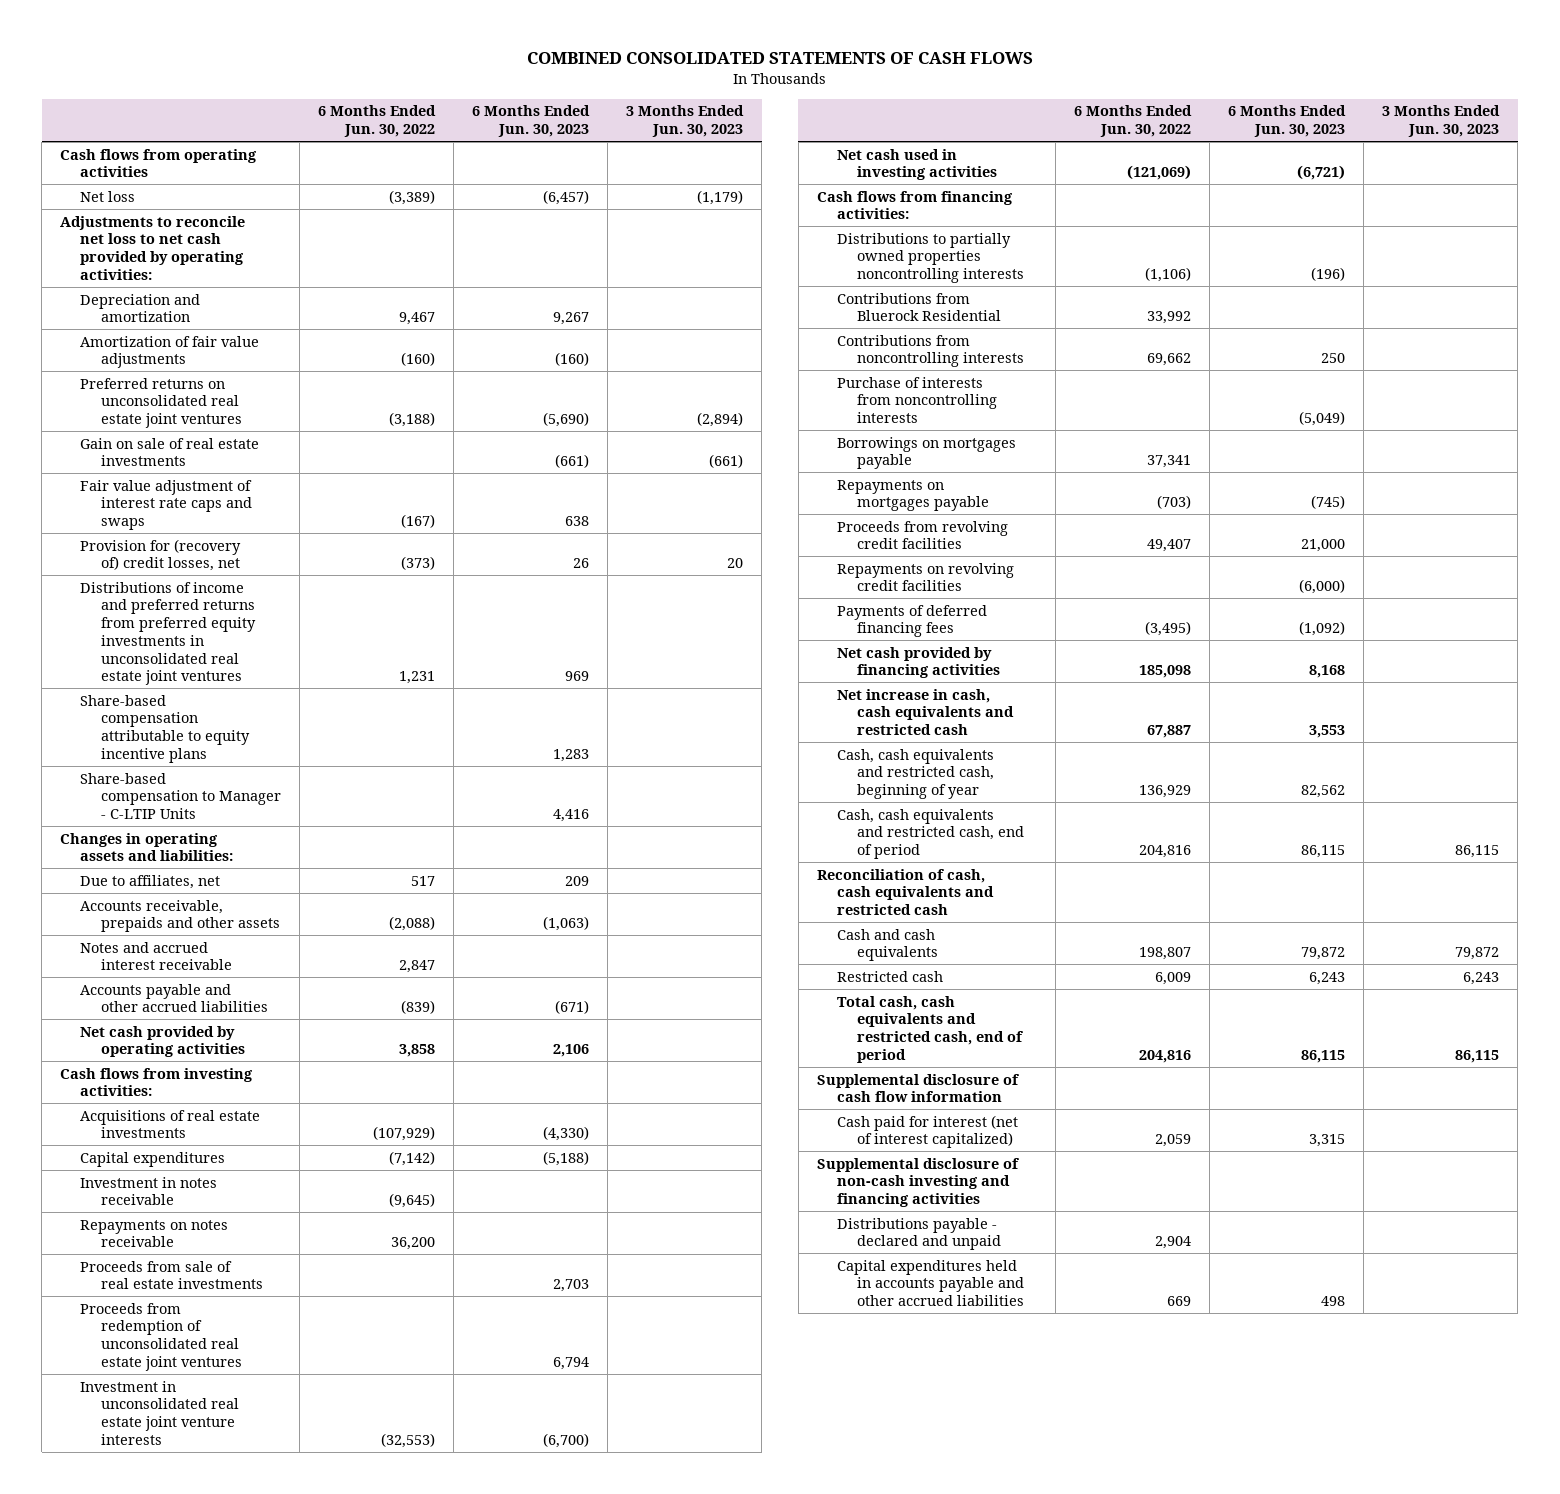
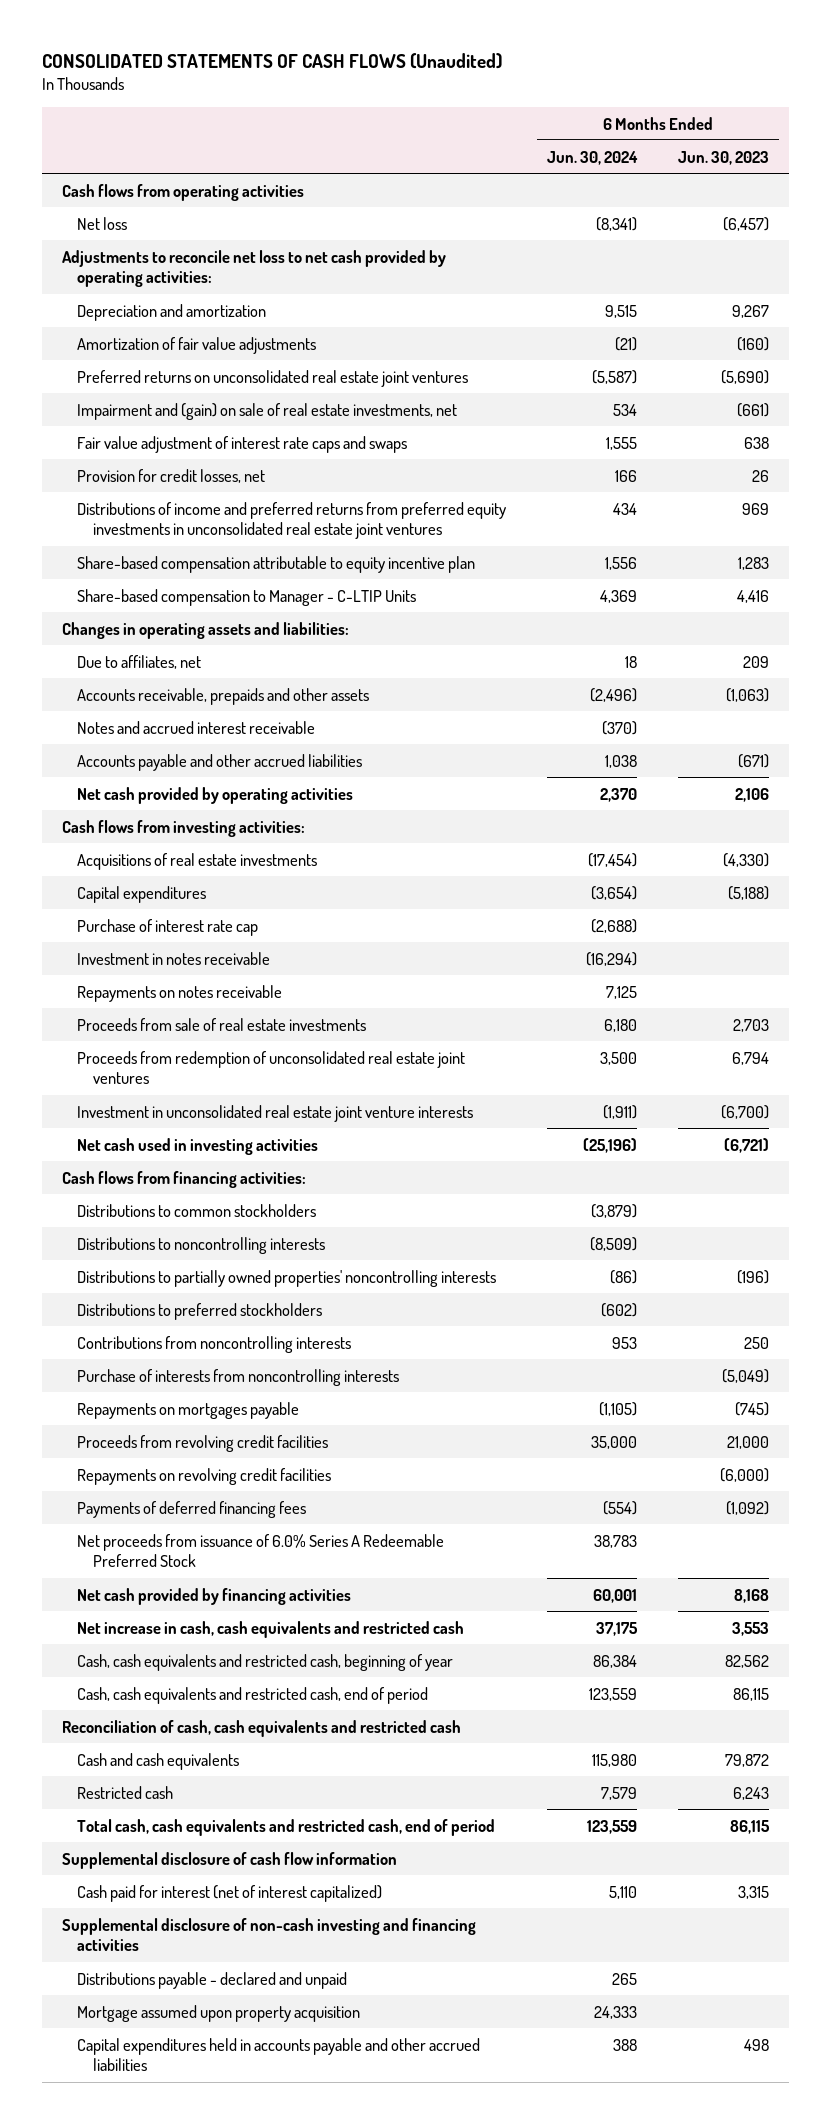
[526,52,1033,65] COMBINED CONSOLIDATED STATEMENTS OF CASH FLOWS -> [41,52,502,69] CONSOLIDATED STATEMENTS OF CASH FLOWS (Unaudited)
[317,105,436,138] 6 Months Ended Jun. 30, 2022 -> none
[625,105,744,138] 3 Months Ended Jun. 30, 2023 -> none
none -> [546,150,638,165] Jun. 30, 2024
[80,437,260,467] Gain on sale of real estate investments -> [77,402,458,420] Impairment and (gain) on sale of real estate investments, net
[80,538,242,572] Provision for (recovery of) credit losses, net -> [77,468,266,483] Provision for credit losses, net
[80,694,250,763] Share-based compensation attributable to equity incentive plans -> [77,555,476,573] Share-based compensation attributable to equity incentive plan
none -> [77,918,259,936] Purchase of interest rate cap
[836,292,1002,322] Contributions from Bluerock Residential -> none
none -> [77,1203,317,1217] Distributions to common stockholders
none -> [77,1236,326,1254] Distributions to noncontrolling interests
[836,232,1025,284] Distributions to partially owned properties noncontrolling interests -> [77,1269,497,1287] Distributions to partially owned properties' noncontrolling interests
none -> [77,1302,323,1320] Distributions to preferred stockholders
[836,436,1016,470] Borrowings on mortgages payable -> none
none -> [77,1533,445,1568] Net proceeds from issuance of 6.0% Series A Redeemable Preferred Stock
none -> [77,2004,361,2022] Mortgage assumed upon property acquisition

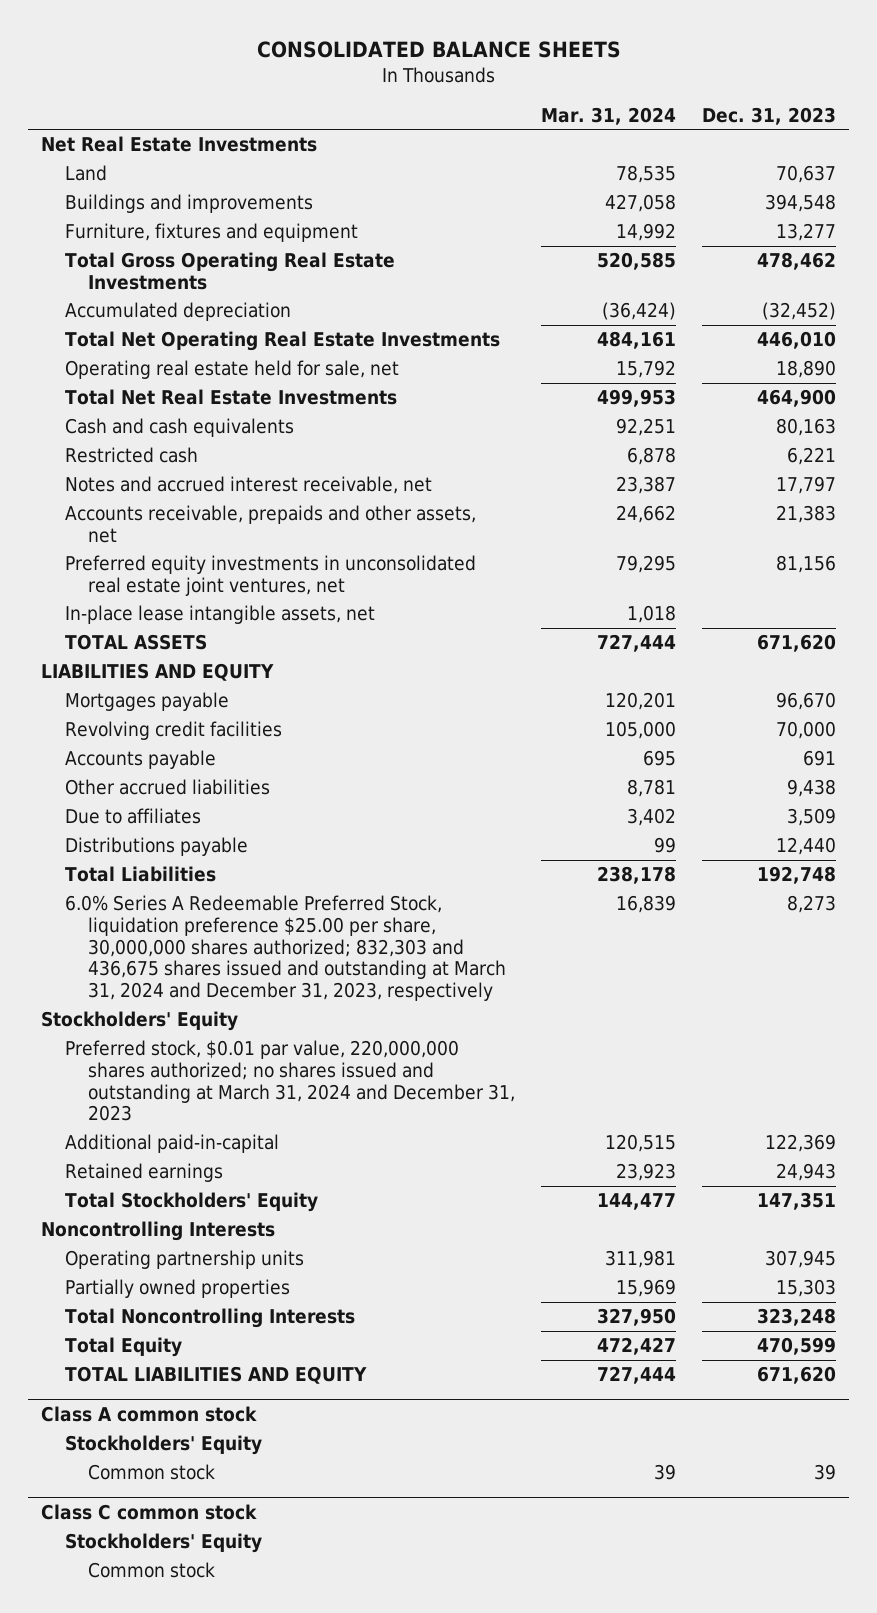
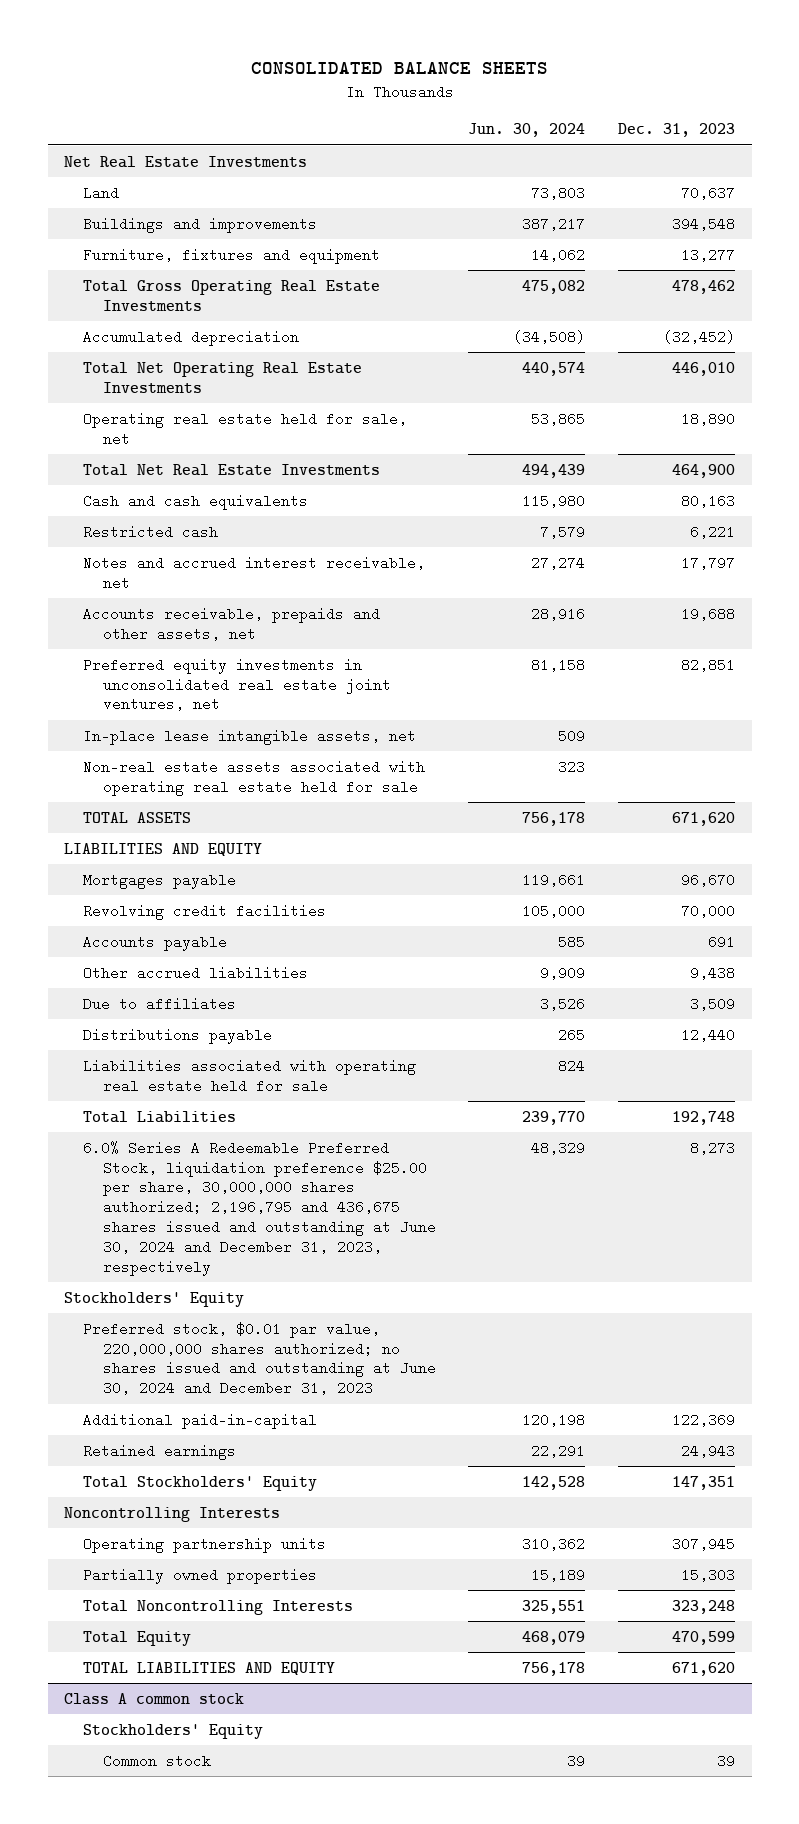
[540,106,676,125] Mar. 31, 2024 -> none
none -> [468,123,586,138] Jun. 30, 2024
[775,505,836,524] 21,383 -> [681,606,736,621] 19,688
[775,555,836,574] 81,156 -> [681,657,736,672] 82,851
none -> [83,759,426,796] Non-real estate assets associated with operating real estate held for sale
none -> [83,1058,417,1093] Liabilities associated with operating real estate held for sale
[64,895,506,1001] 6.0% Series A Redeemable Preferred Stock, liquidation preference $25.00 per share, 30,000,000 shares authorized; 832,303 and 436,675 shares issued and outstanding at March 31, 2024 and December 31, 2023, respectively -> [83,1140,436,1276] 6.0% Series A Redeemable Preferred Stock, liquidation preference $25.00 per share, 30,000,000 shares authorized; 2,196,795 and 436,675 shares issued and outstanding at June 30, 2024 and December 31, 2023, respectively
[64,1040,515,1122] Preferred stock, $0.01 par value, 220,000,000 shares authorized; no shares issued and outstanding at March 31, 2024 and December 31, 2023 -> [83,1321,436,1396] Preferred stock, $0.01 par value, 220,000,000 shares authorized; no shares issued and outstanding at June 30, 2024 and December 31, 2023
[41,1503,258,1520] Class C common stock -> none
[64,1533,262,1554] Stockholders' Equity -> none
[87,1562,215,1579] Common stock -> none

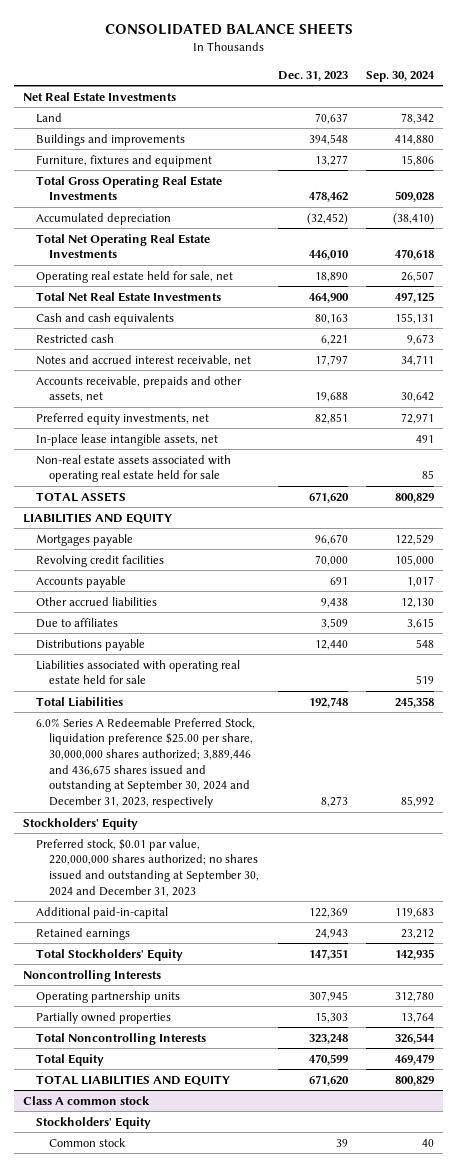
[468,123,586,138] Jun. 30, 2024 -> none
none -> [365,70,435,82] Sep. 30, 2024
[83,657,391,712] Preferred equity investments in unconsolidated real estate joint ventures, net -> [36,412,210,425] Preferred equity investments, net
[83,1140,436,1276] 6.0% Series A Redeemable Preferred Stock, liquidation preference $25.00 per share, 30,000,000 shares authorized; 2,196,795 and 436,675 shares issued and outstanding at June 30, 2024 and December 31, 2023, respectively -> [36,717,256,809] 6.0% Series A Redeemable Preferred Stock, liquidation preference $25.00 per share, 30,000,000 shares authorized; 3,889,446 and 436,675 shares issued and outstanding at September 30, 2024 and December 31, 2023, respectively
[83,1321,436,1396] Preferred stock, $0.01 par value, 220,000,000 shares authorized; no shares issued and outstanding at June 30, 2024 and December 31, 2023 -> [36,838,260,897] Preferred stock, $0.01 par value, 220,000,000 shares authorized; no shares issued and outstanding at September 30, 2024 and December 31, 2023

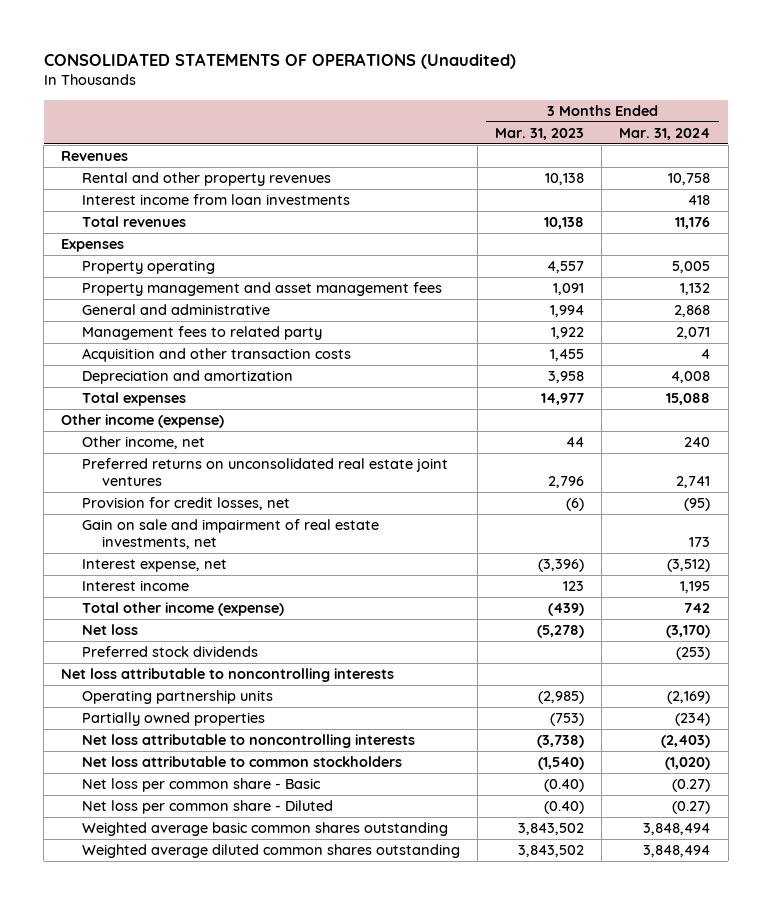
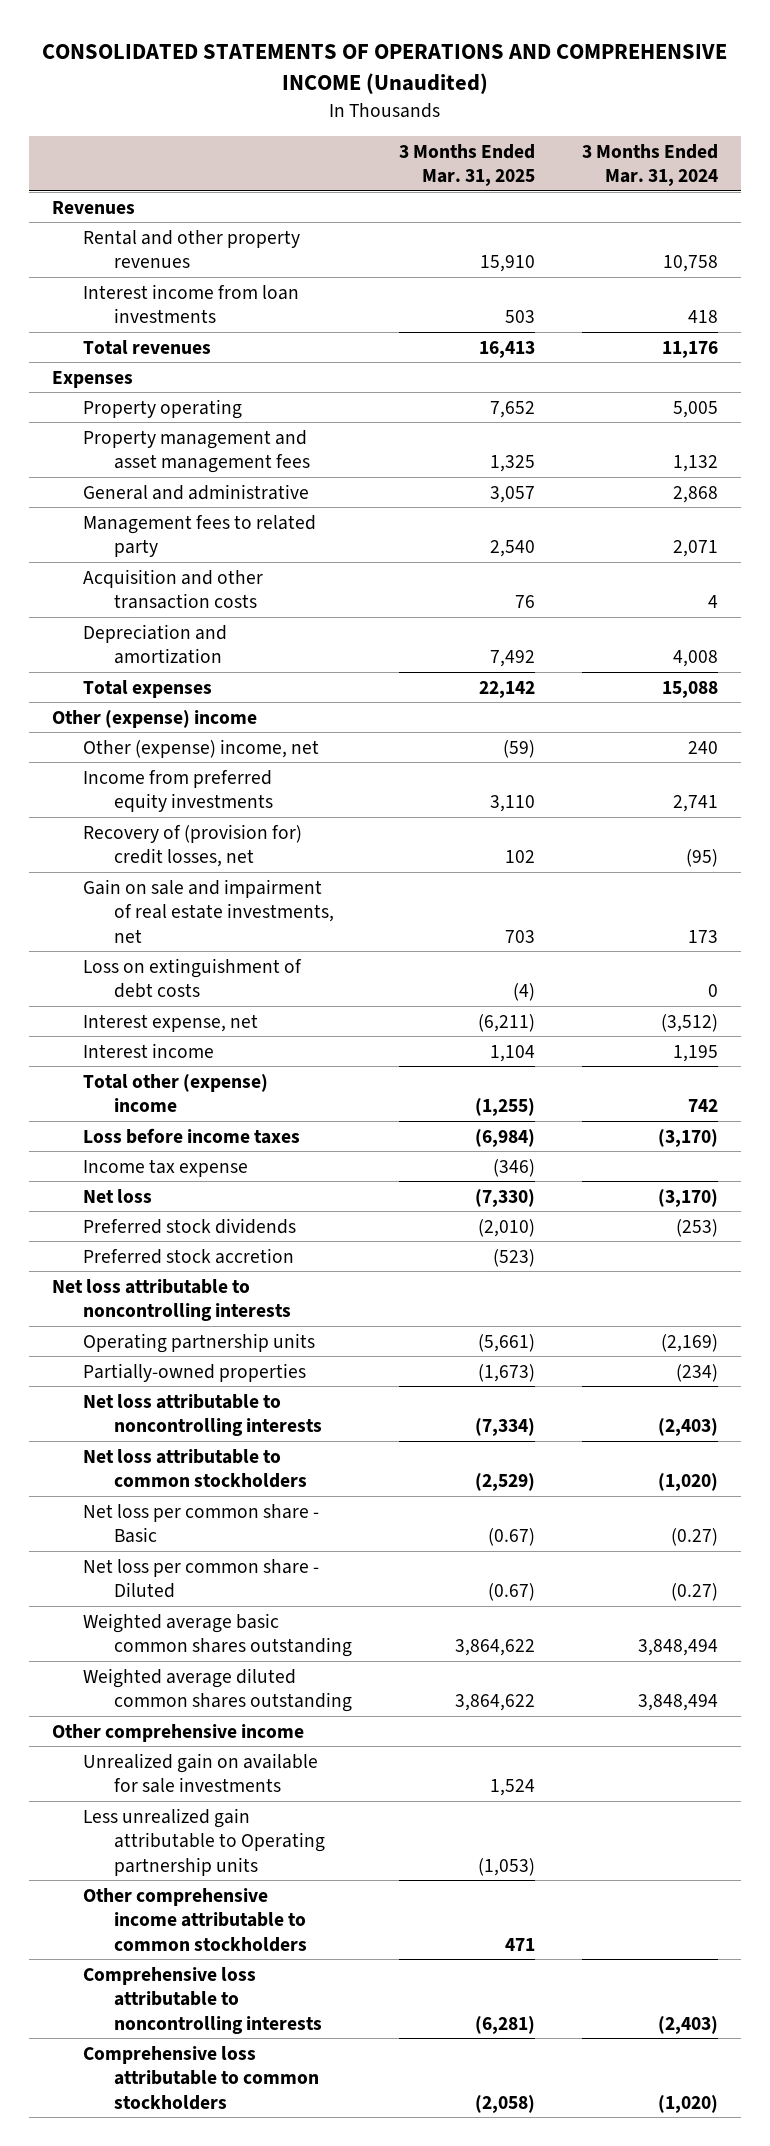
[43,52,516,69] CONSOLIDATED STATEMENTS OF OPERATIONS (Unaudited) -> [42,44,728,94] CONSOLIDATED STATEMENTS OF OPERATIONS AND COMPREHENSIVE INCOME (Unaudited)
[495,127,585,140] Mar. 31, 2023 -> none
none -> [399,143,536,187] 3 Months Ended Mar. 31, 2025
[61,414,225,429] Other income (expense) -> [52,709,258,728] Other (expense) income
[81,436,205,450] Other income, net -> [83,738,320,758] Other (expense) income, net
[81,458,448,486] Preferred returns on unconsolidated real estate joint ventures -> [83,769,274,813] Income from preferred equity investments
[81,497,290,511] Provision for credit losses, net -> [83,823,303,868] Recovery of (provision for) credit losses, net
none -> [83,957,303,999] Loss on extinguishment of debt costs
[81,602,284,617] Total other income (expense) -> [83,1073,269,1113] Total other (expense) income
none -> [83,1127,301,1144] Loss before income taxes
none -> [83,1158,249,1177] Income tax expense
none -> [83,1247,295,1264] Preferred stock accretion
[81,712,265,727] Partially owned properties -> [83,1362,307,1382] Partially-owned properties
none -> [52,1723,305,1742] Other comprehensive income
none -> [83,1752,319,1794] Unrealized gain on available for sale investments
none -> [83,1807,326,1876] Less unrealized gain attributable to Operating partnership units
none -> [83,1887,308,1952] Other comprehensive income attributable to common stockholders
none -> [83,1966,323,2034] Comprehensive loss attributable to noncontrolling interests
none -> [83,2045,320,2110] Comprehensive loss attributable to common stockholders

